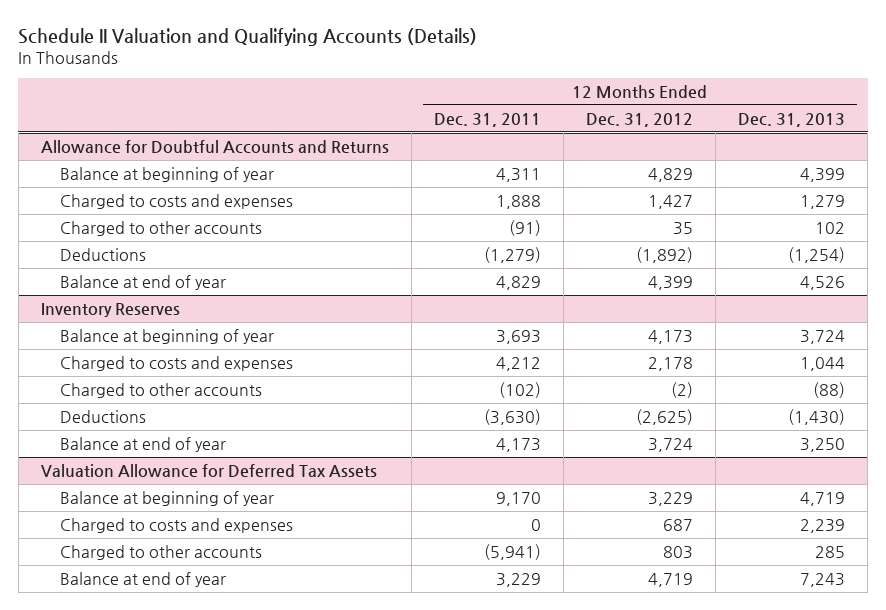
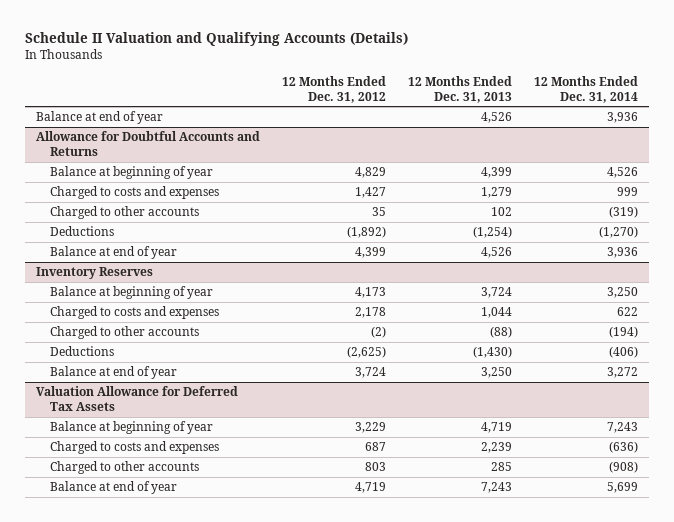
[433,112,541,127] Dec. 31, 2011 -> none
none -> [533,75,638,103] 12 Months Ended Dec. 31, 2014
none -> [35,111,163,125] Balance at end of year

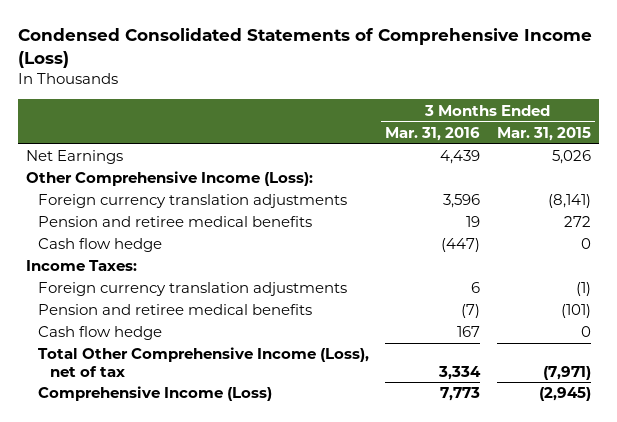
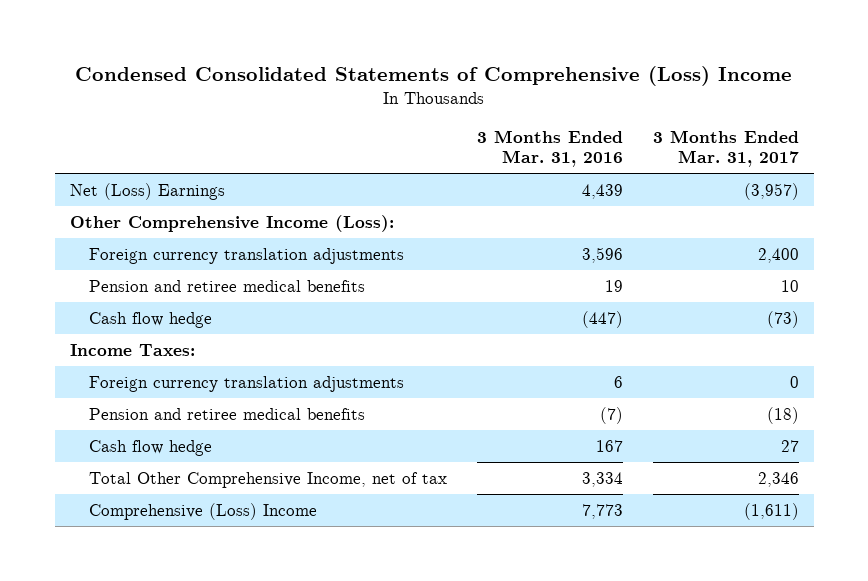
[18,28,593,69] Condensed Consolidated Statements of Comprehensive Income (Loss) -> [75,66,793,87] Condensed Consolidated Statements of Comprehensive (Loss) Income
[496,126,591,141] Mar. 31, 2015 -> none
none -> [652,129,799,168] 3 Months Ended Mar. 31, 2017
[26,150,124,165] Net Earnings -> [69,182,225,200] Net (Loss) Earnings
[38,347,370,377] Total Other Comprehensive Income (Loss), net of tax -> [88,471,447,488] Total Other Comprehensive Income, net of tax
[38,386,273,402] Comprehensive Income (Loss) -> [88,502,317,520] Comprehensive (Loss) Income

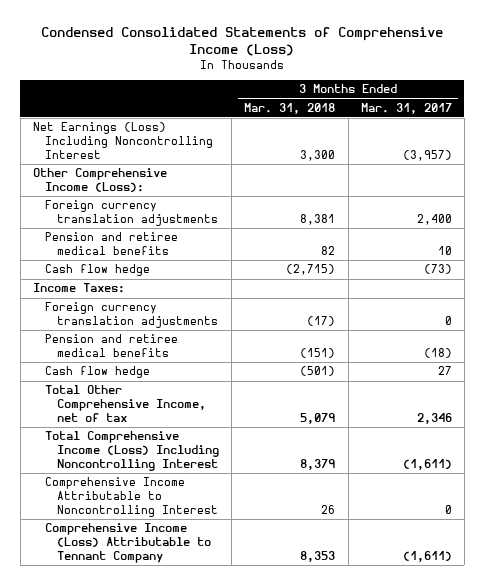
[75,66,793,87] Condensed Consolidated Statements of Comprehensive (Loss) Income -> [41,27,444,57] Condensed Consolidated Statements of Comprehensive Income (Loss)
[476,129,623,168] 3 Months Ended Mar. 31, 2016 -> none
none -> [244,102,336,114] Mar. 31, 2018
[69,182,225,200] Net (Loss) Earnings -> [32,122,214,160] Net Earnings (Loss) Including Noncontrolling Interest
none -> [45,431,220,472] Total Comprehensive Income (Loss) Including Noncontrolling Interest
none -> [45,477,219,518] Comprehensive Income Attributable to Noncontrolling Interest
[88,502,317,520] Comprehensive (Loss) Income -> [45,523,212,564] Comprehensive Income (Loss) Attributable to Tennant Company

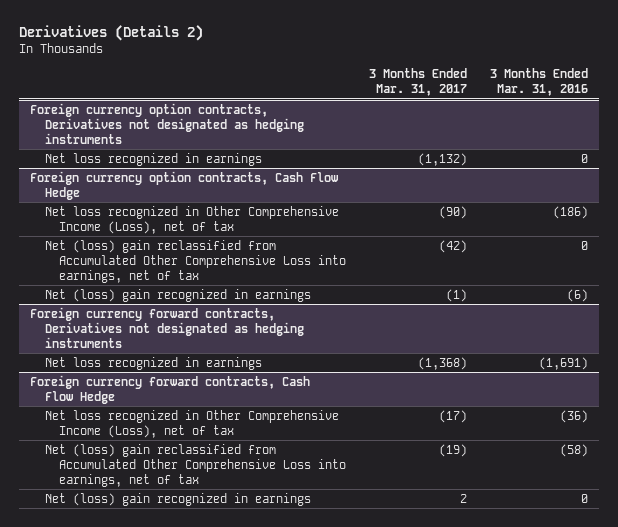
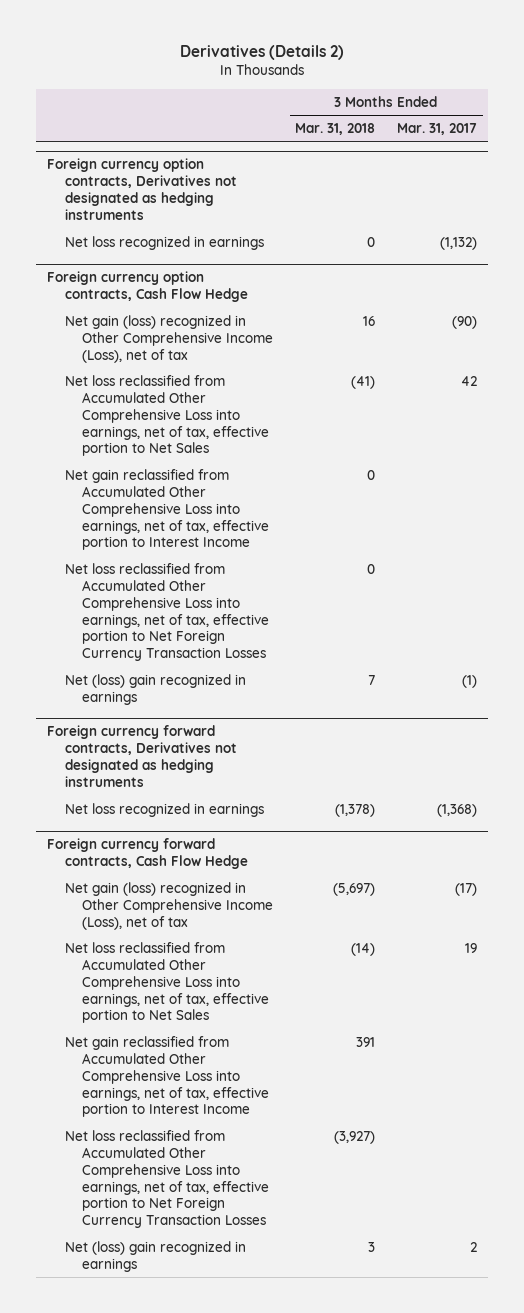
[489,67,588,97] 3 Months Ended Mar. 31, 2016 -> none
none -> [295,123,376,136] Mar. 31, 2018
[44,205,339,234] Net loss recognized in Other Comprehensive Income (Loss), net of tax -> [64,315,274,363] Net gain (loss) recognized in Other Comprehensive Income (Loss), net of tax
[44,239,346,283] Net (loss) gain reclassified from Accumulated Other Comprehensive Loss into earnings, net of tax -> [64,375,270,457] Net loss reclassified from Accumulated Other Comprehensive Loss into earnings, net of tax, effective portion to Net Sales
[438,239,467,253] (42) -> [461,376,478,387] 42
none -> [64,469,270,551] Net gain reclassified from Accumulated Other Comprehensive Loss into earnings, net of tax, effective portion to Interest Income
none -> [64,563,270,662] Net loss reclassified from Accumulated Other Comprehensive Loss into earnings, net of tax, effective portion to Net Foreign Currency Transaction Losses
[44,409,339,438] Net loss recognized in Other Comprehensive Income (Loss), net of tax -> [64,882,274,930] Net gain (loss) recognized in Other Comprehensive Income (Loss), net of tax
[44,443,346,487] Net (loss) gain reclassified from Accumulated Other Comprehensive Loss into earnings, net of tax -> [64,942,270,1024] Net loss reclassified from Accumulated Other Comprehensive Loss into earnings, net of tax, effective portion to Net Sales
[438,443,467,457] (19) -> [465,943,478,954] 19
none -> [64,1036,270,1118] Net gain reclassified from Accumulated Other Comprehensive Loss into earnings, net of tax, effective portion to Interest Income
none -> [64,1130,270,1229] Net loss reclassified from Accumulated Other Comprehensive Loss into earnings, net of tax, effective portion to Net Foreign Currency Transaction Losses

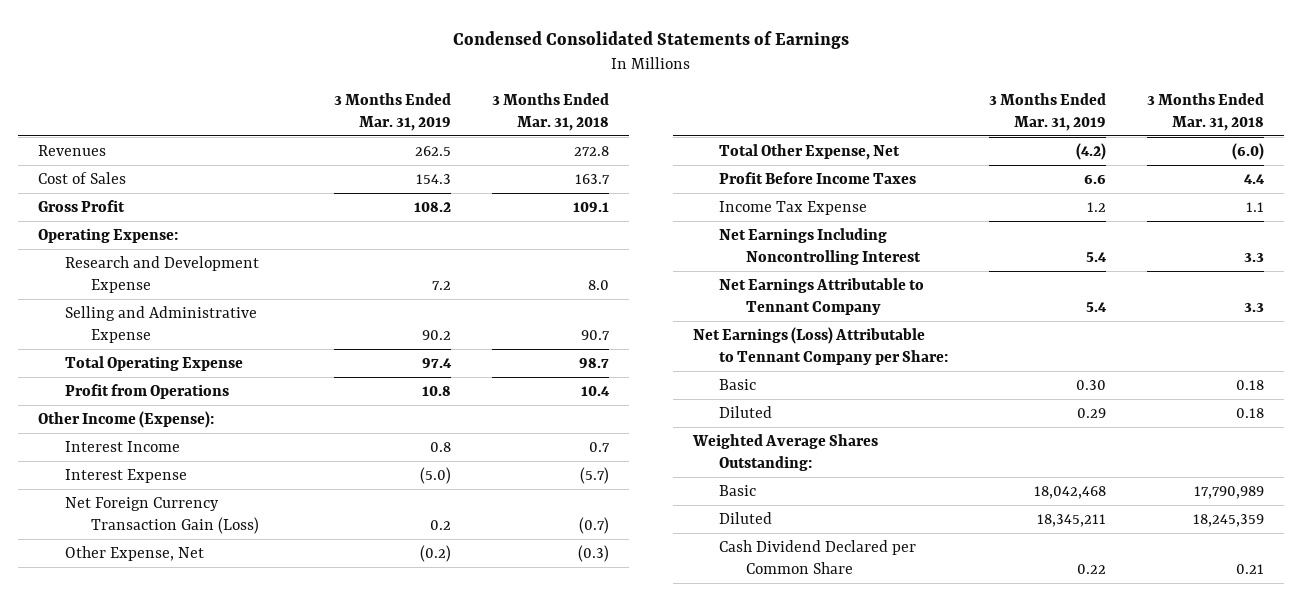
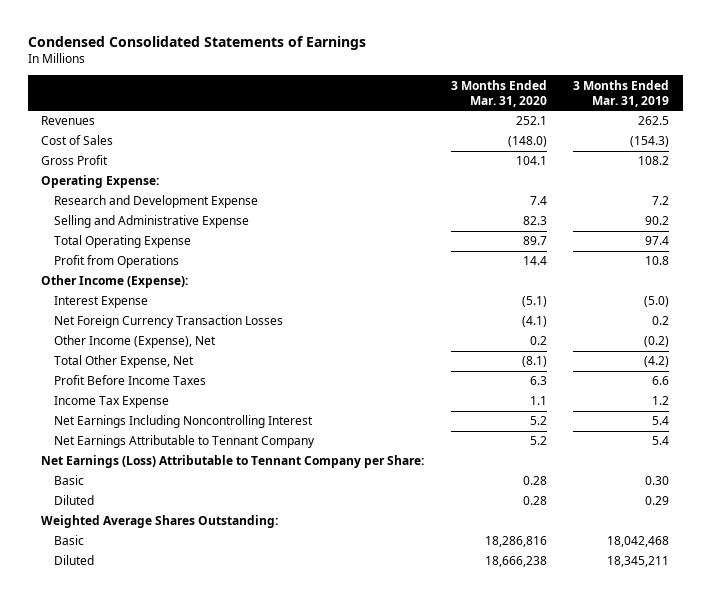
[491,92,609,131] 3 Months Ended Mar. 31, 2018 -> none
none -> [450,79,547,107] 3 Months Ended Mar. 31, 2020
[416,173,452,184] 154.3 -> [630,136,670,148] (154.3)
[64,440,180,452] Interest Income -> none
[64,496,259,534] Net Foreign Currency Transaction Gain (Loss) -> [54,315,284,329] Net Foreign Currency Transaction Losses
[64,545,204,561] Other Expense, Net -> [54,335,217,349] Other Income (Expense), Net
[719,539,917,574] Cash Dividend Declared per Common Share -> none

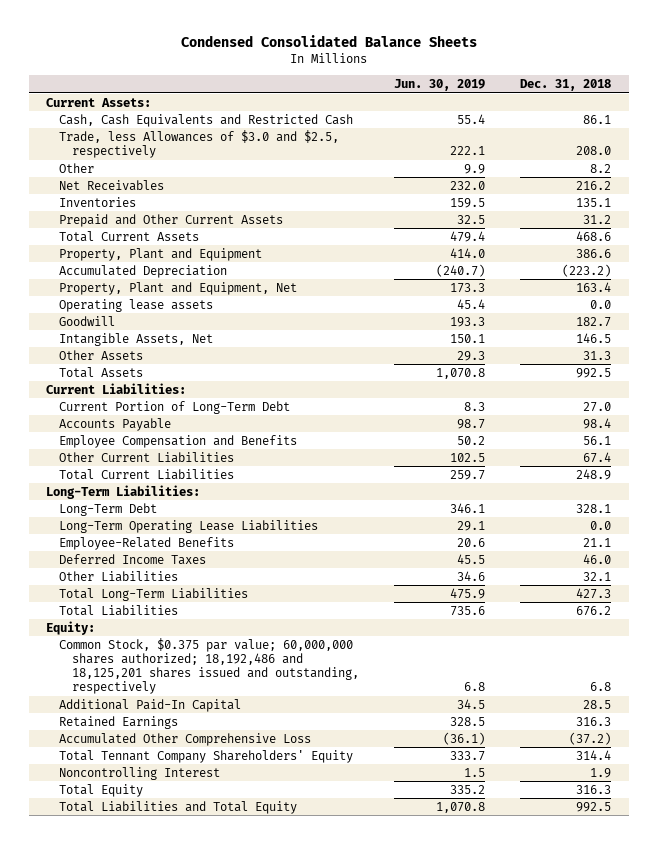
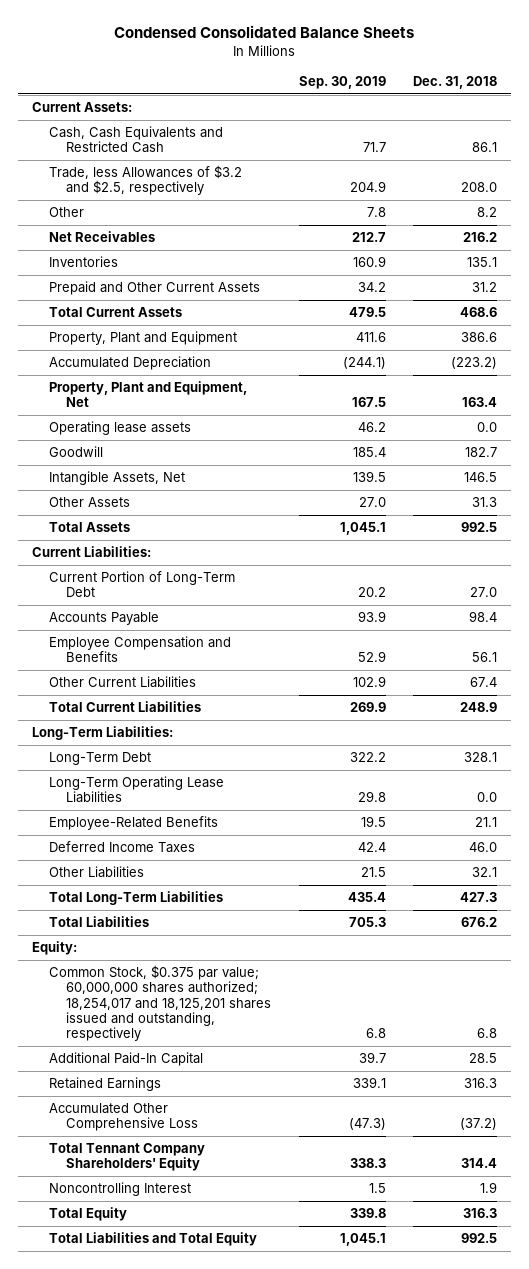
[394,79,486,92] Jun. 30, 2019 -> none
none -> [298,76,386,90] Sep. 30, 2019
[59,129,340,159] Trade, less Allowances of $3.0 and $2.5, respectively -> [49,165,243,196] Trade, less Allowances of $3.2 and $2.5, respectively
[59,637,360,695] Common Stock, $0.375 par value; 60,000,000 shares authorized; 18,192,486 and 18,125,201 shares issued and outstanding, respectively -> [49,965,272,1042] Common Stock, $0.375 par value; 60,000,000 shares authorized; 18,254,017 and 18,125,201 shares issued and outstanding, respectively

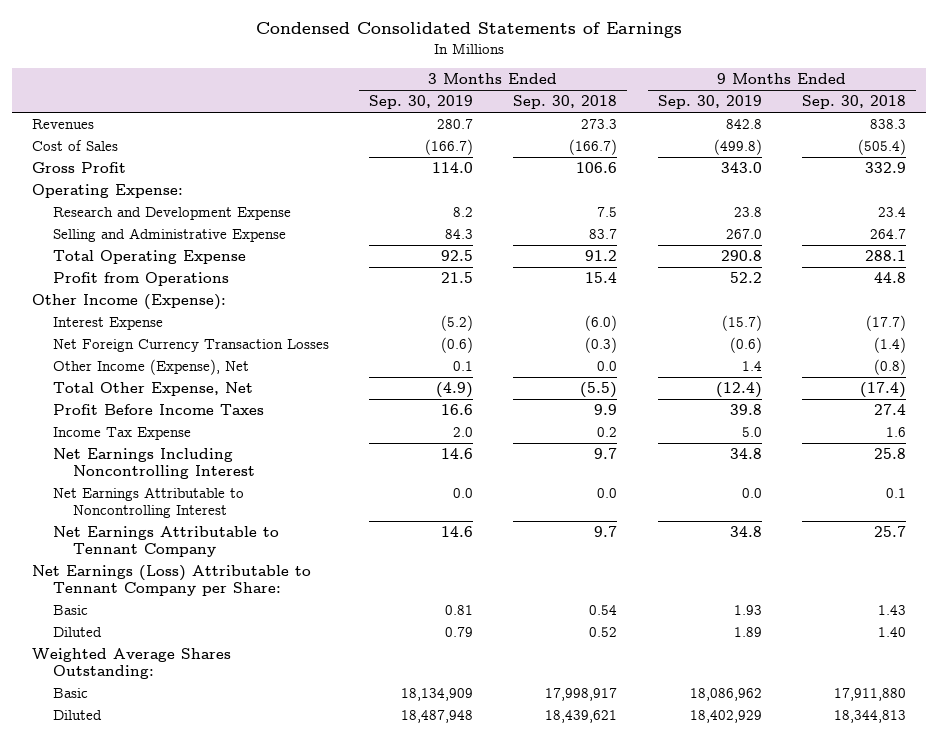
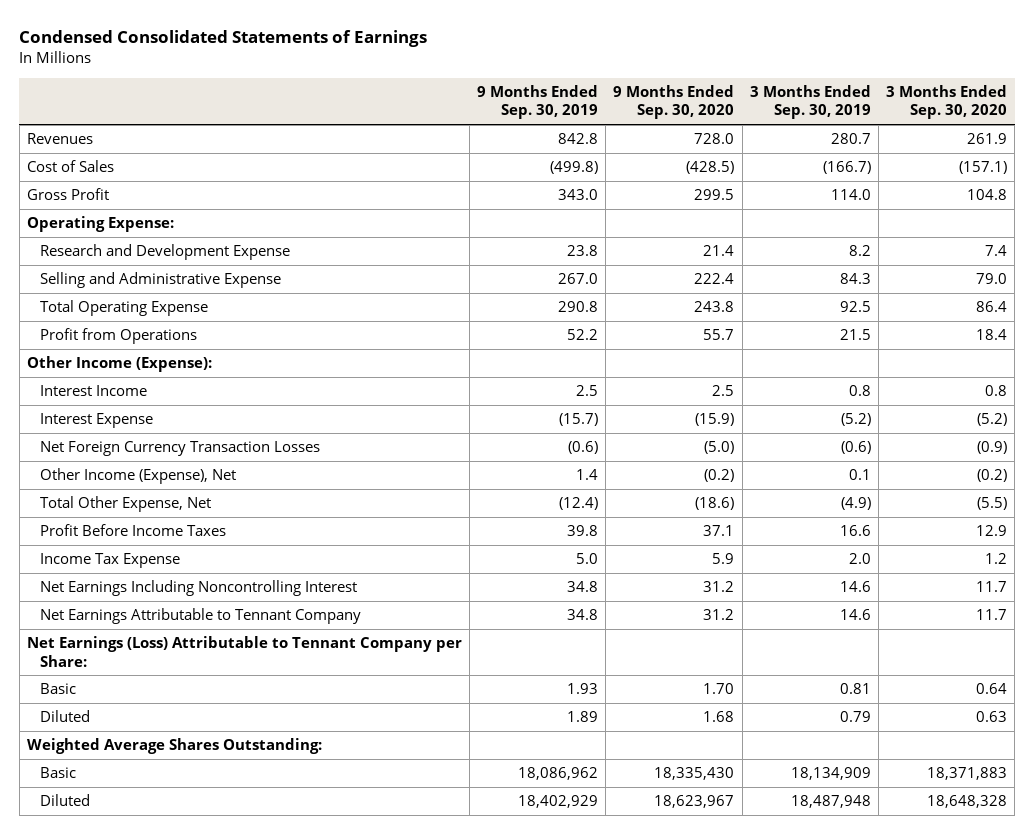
[513,95,618,110] Sep. 30, 2018 -> none
[801,95,906,110] Sep. 30, 2018 -> none
none -> [613,85,735,120] 9 Months Ended Sep. 30, 2020
none -> [886,85,1008,120] 3 Months Ended Sep. 30, 2020
none -> [40,385,148,397] Interest Income
[52,487,244,518] Net Earnings Attributable to Noncontrolling Interest -> none

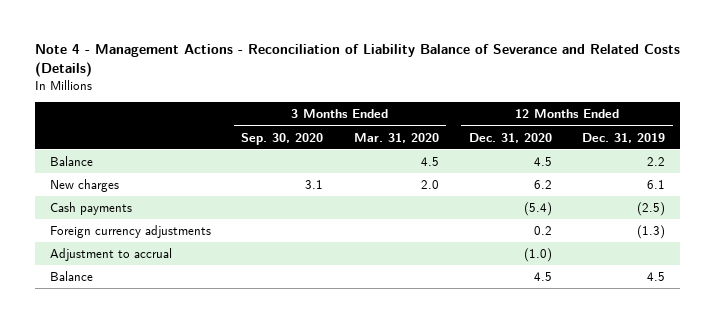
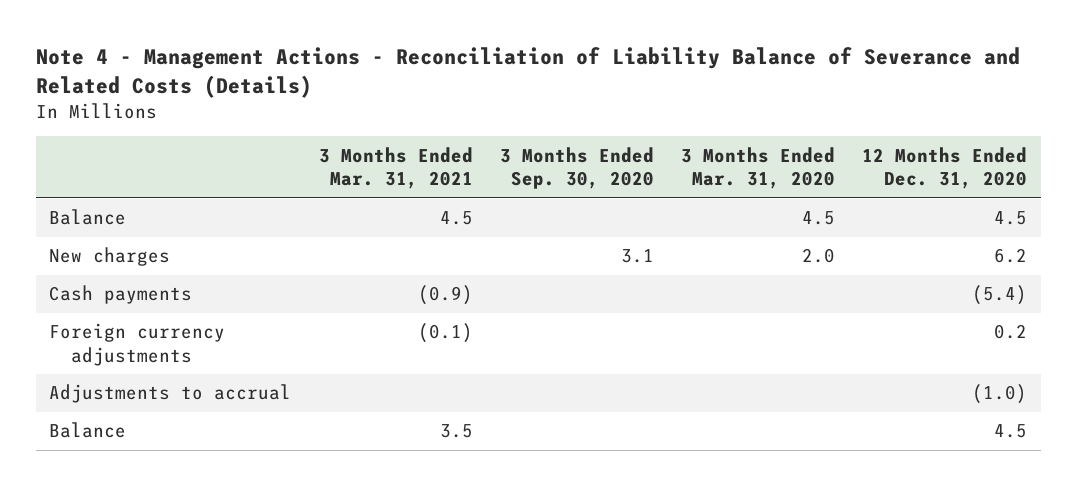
[582,132,666,143] Dec. 31, 2019 -> none
none -> [318,146,473,190] 3 Months Ended Mar. 31, 2021
[50,248,173,262] Adjustment to accrual -> [49,384,292,404] Adjustments to accrual

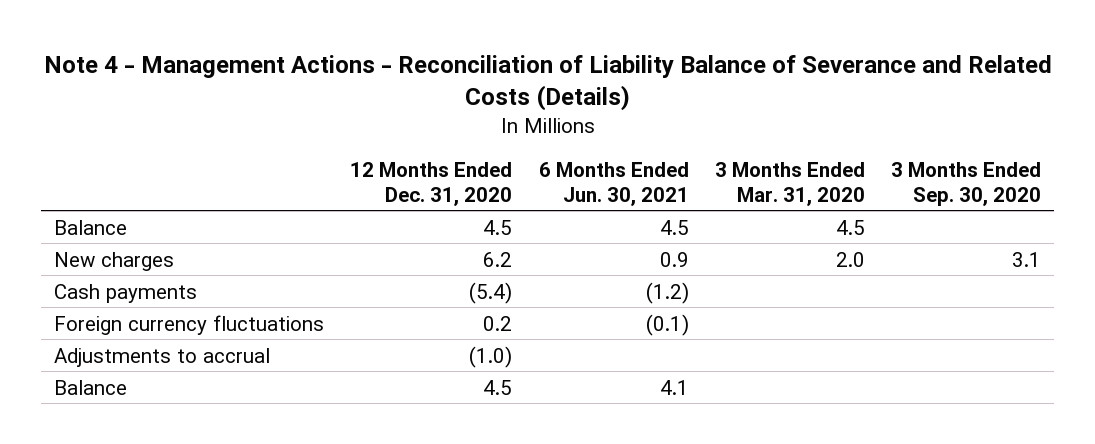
[318,146,473,190] 3 Months Ended Mar. 31, 2021 -> none
none -> [538,162,689,206] 6 Months Ended Jun. 30, 2021
[49,323,226,366] Foreign currency adjustments -> [54,314,325,335] Foreign currency fluctuations

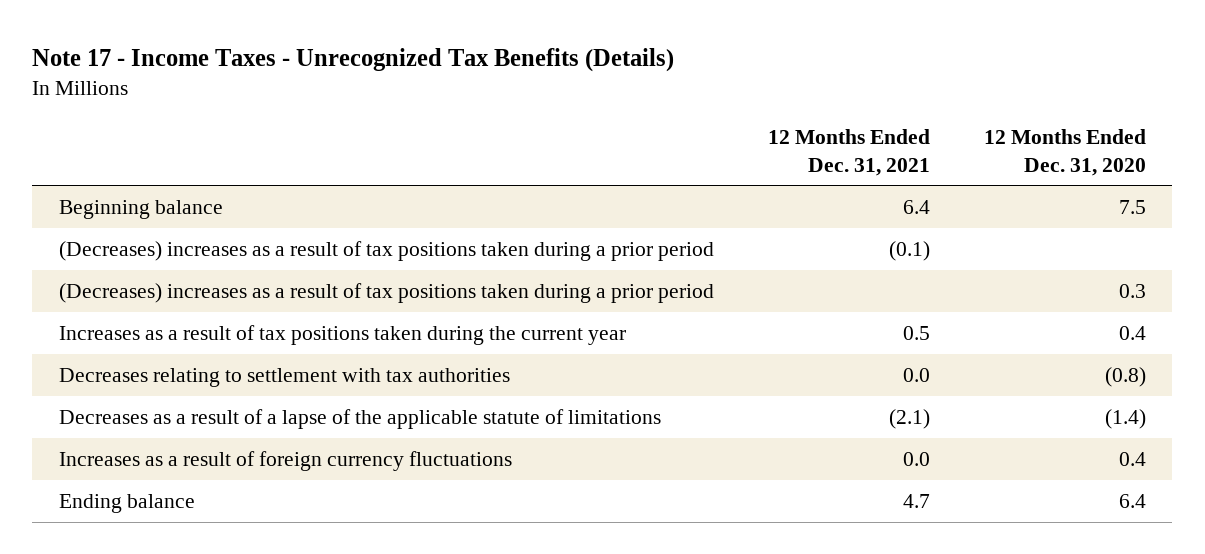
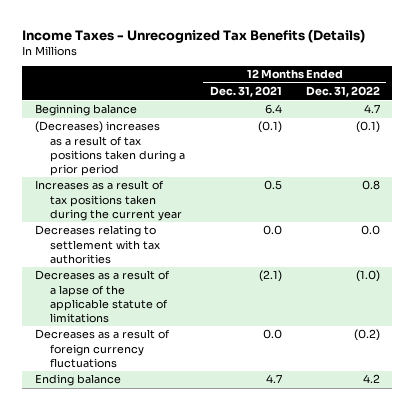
[32,47,675,72] Note 17 - Income Taxes - Unrecognized Tax Benefits (Details) -> [22,28,366,43] Income Taxes - Unrecognized Tax Benefits (Details)
[983,128,1146,176] 12 Months Ended Dec. 31, 2020 -> none
none -> [305,86,380,98] Dec. 31, 2022
[59,282,715,303] (Decreases) increases as a result of tax positions taken during a prior period -> none
[59,450,513,471] Increases as a result of foreign currency fluctuations -> [34,329,170,368] Decreases as a result of foreign currency fluctuations

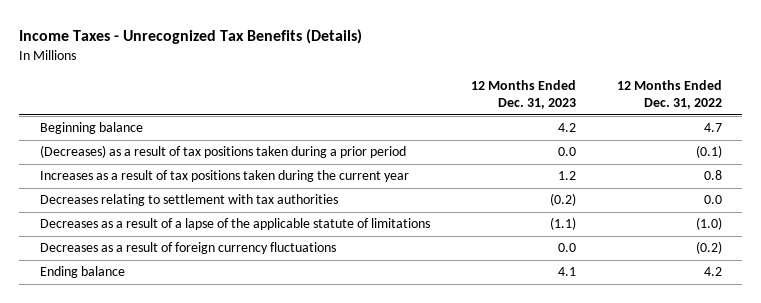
[209,86,282,98] Dec. 31, 2021 -> none
none -> [470,80,576,110] 12 Months Ended Dec. 31, 2023
[34,121,186,176] (Decreases) increases as a result of tax positions taken during a prior period -> [39,145,406,159] (Decreases) as a result of tax positions taken during a prior period

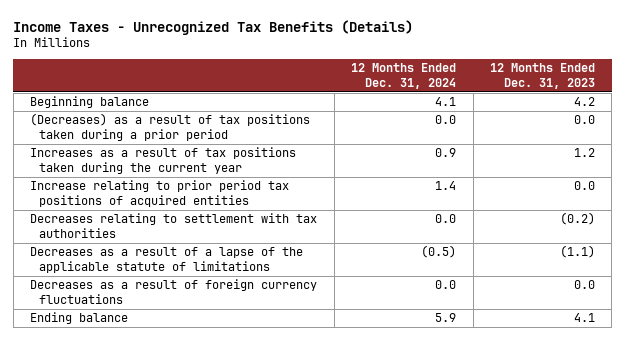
[616,80,722,110] 12 Months Ended Dec. 31, 2022 -> none
none -> [351,63,457,90] 12 Months Ended Dec. 31, 2024
none -> [30,180,290,208] Increase relating to prior period tax positions of acquired entities

